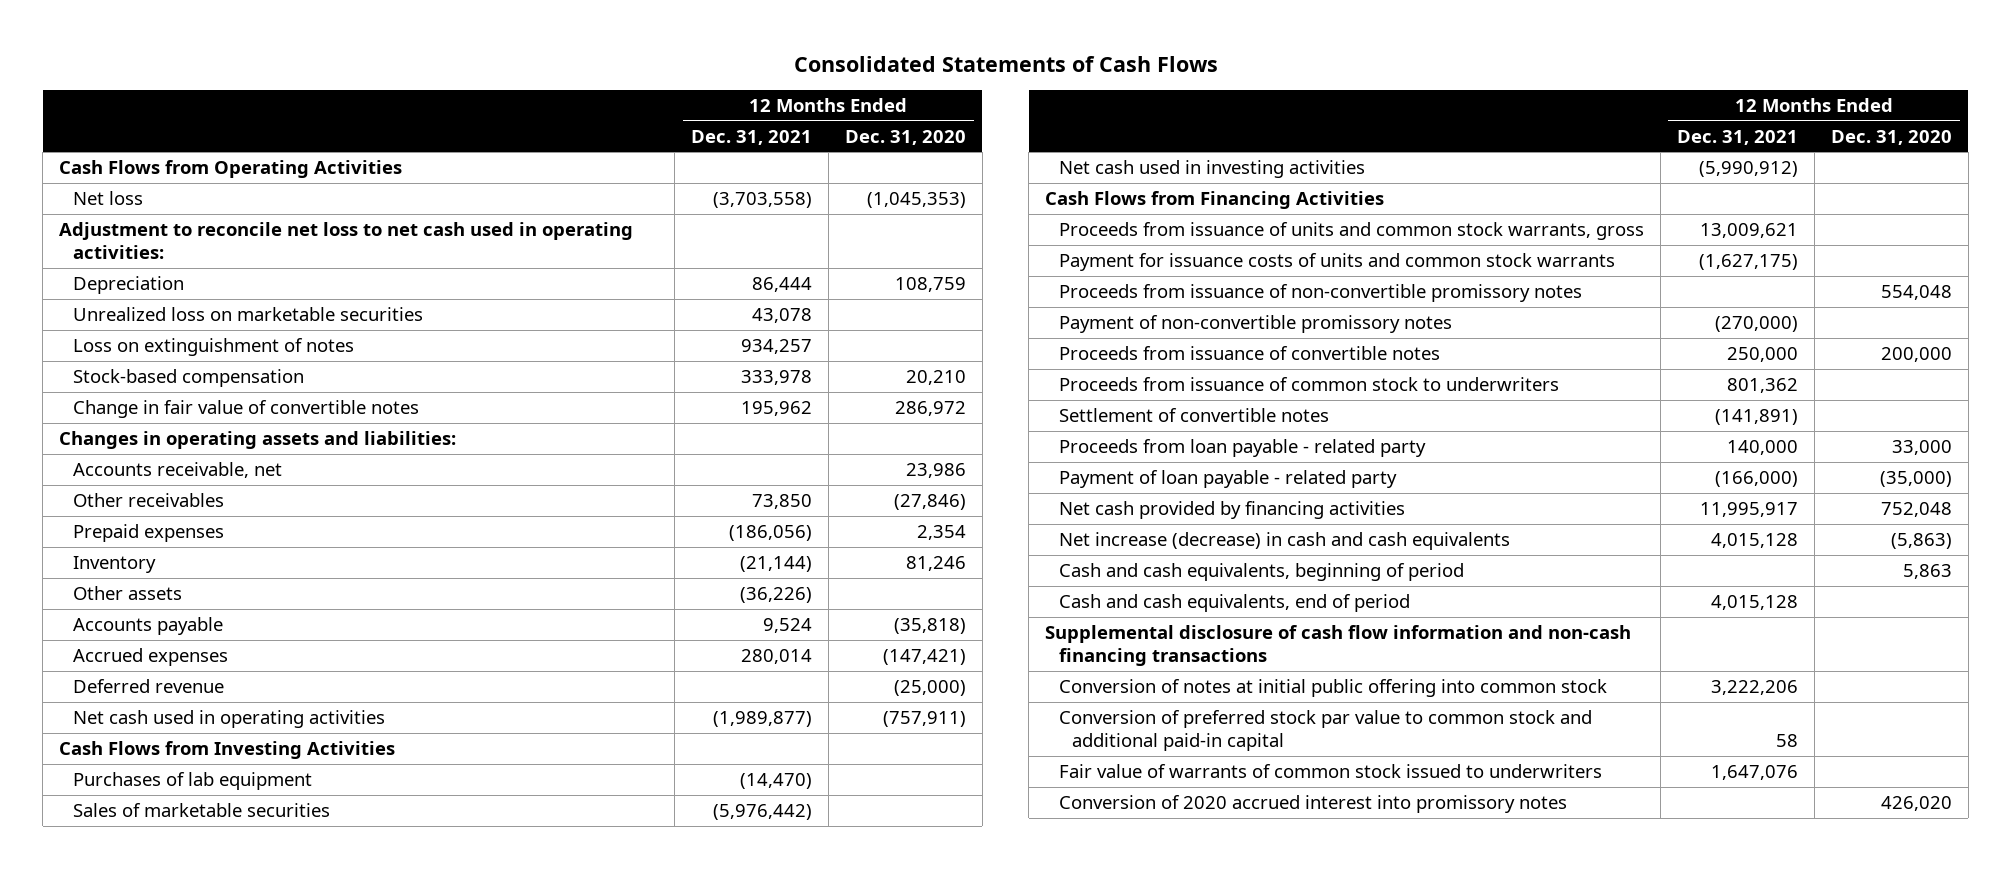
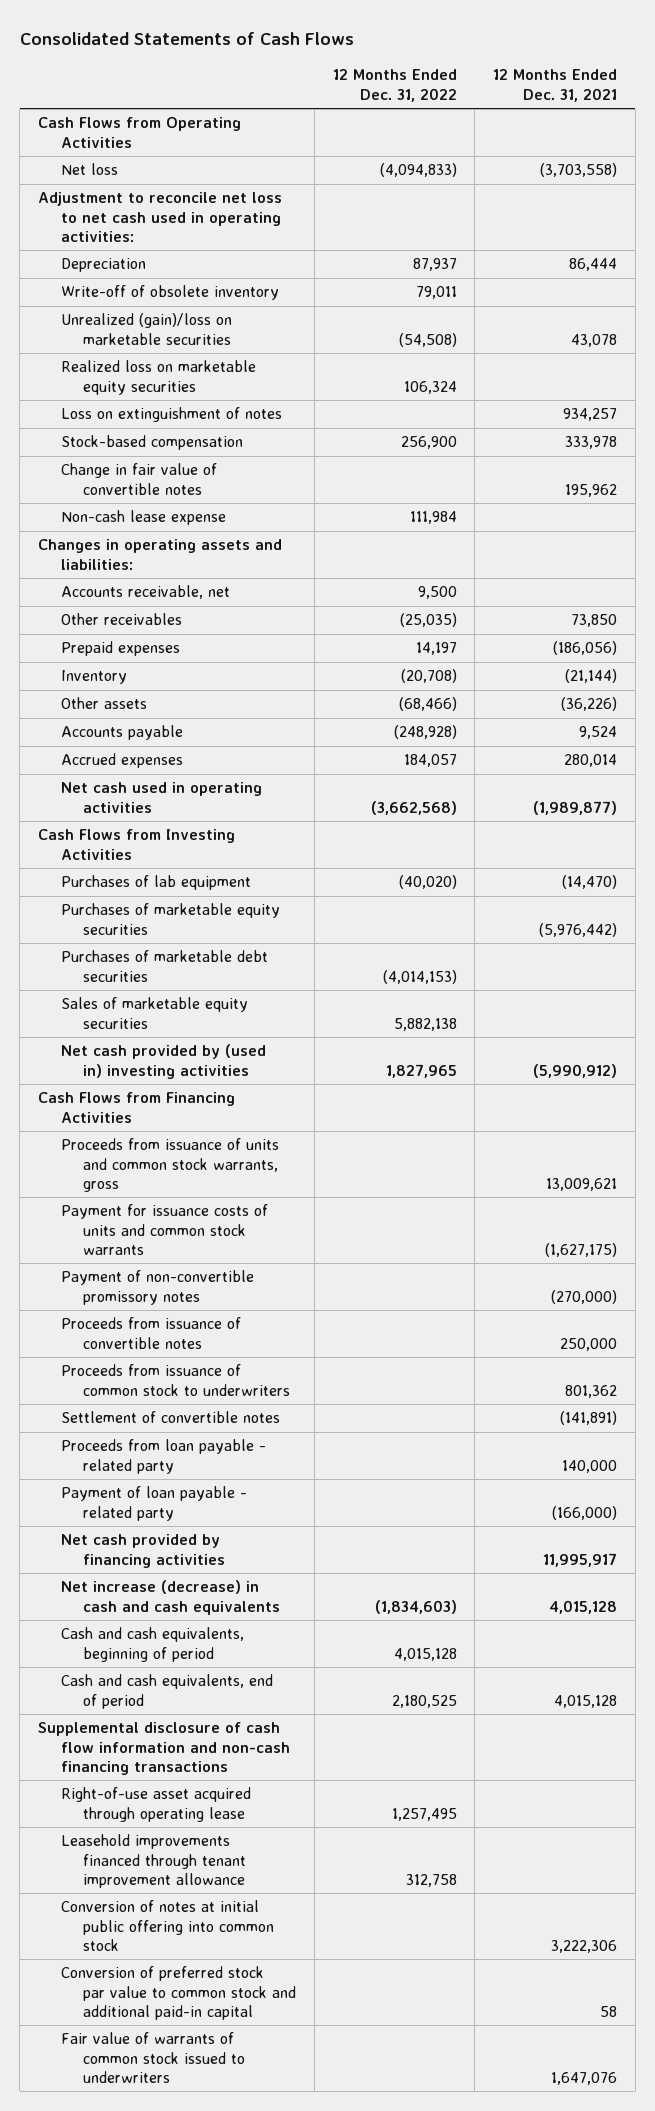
[844,129,966,145] Dec. 31, 2020 -> none
none -> [332,69,457,102] 12 Months Ended Dec. 31, 2022
none -> [60,285,279,301] Write-off of obsolete inventory
[72,307,423,322] Unrealized loss on marketable securities -> [60,313,232,345] Unrealized (gain)/loss on marketable securities
none -> [60,360,256,395] Realized loss on marketable equity securities
none -> [60,510,226,526] Non-cash lease expense
[72,679,224,694] Deferred revenue -> none
[72,803,330,818] Sales of marketable securities -> [60,903,280,935] Purchases of marketable equity securities
none -> [60,950,268,982] Purchases of marketable debt securities
none -> [60,997,248,1029] Sales of marketable equity securities
[1058,160,1365,179] Net cash used in investing activities -> [60,1044,266,1079] Net cash provided by (used in) investing activities
[1058,284,1582,303] Proceeds from issuance of non-convertible promissory notes -> none
none -> [60,1787,251,1822] Right-of-use asset acquired through operating lease
none -> [60,1834,247,1888] Leasehold improvements financed through tenant improvement allowance
[1710,680,1798,696] 3,222,206 -> [550,1939,617,1953] 3,222,306
[1058,795,1567,814] Conversion of 2020 accrued interest into promissory notes -> none

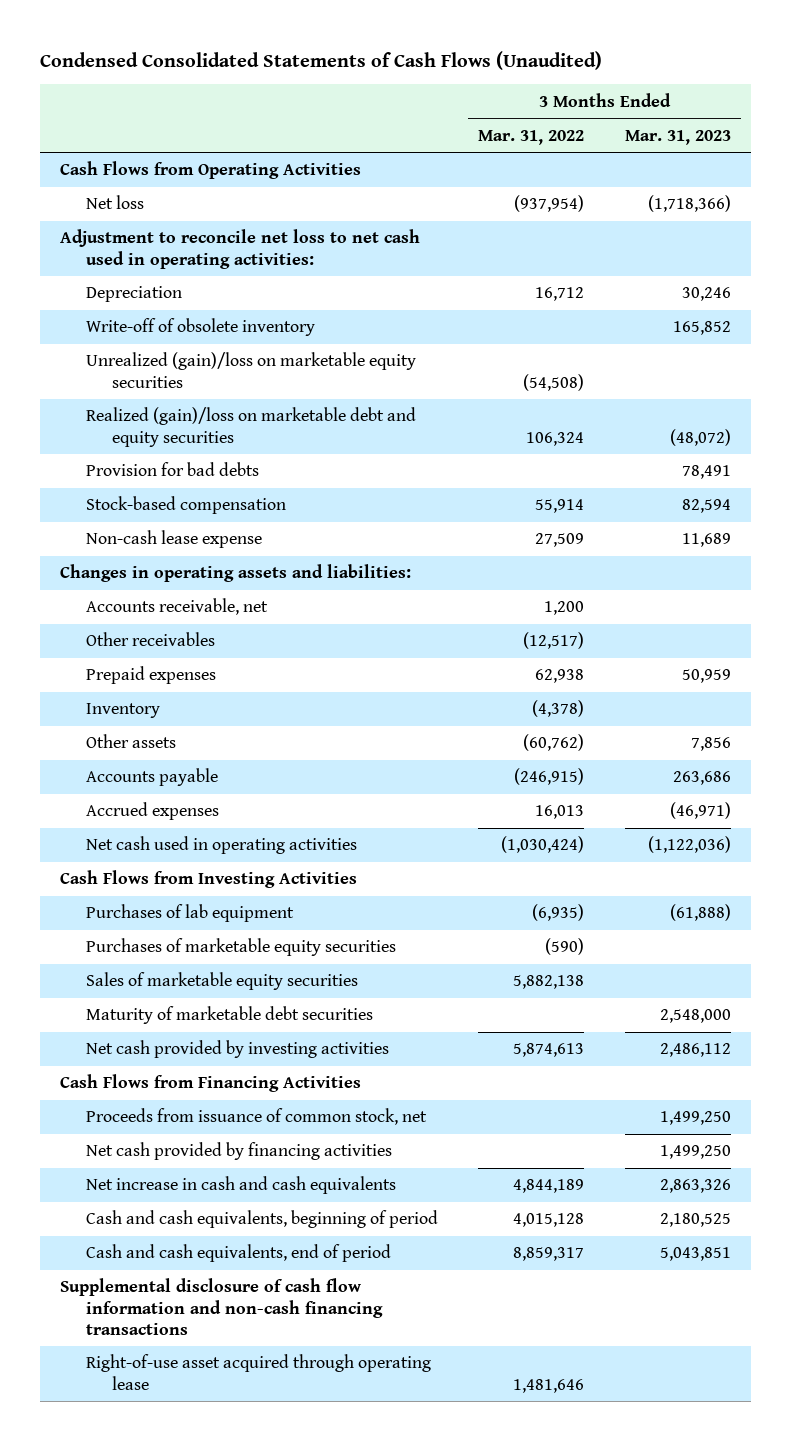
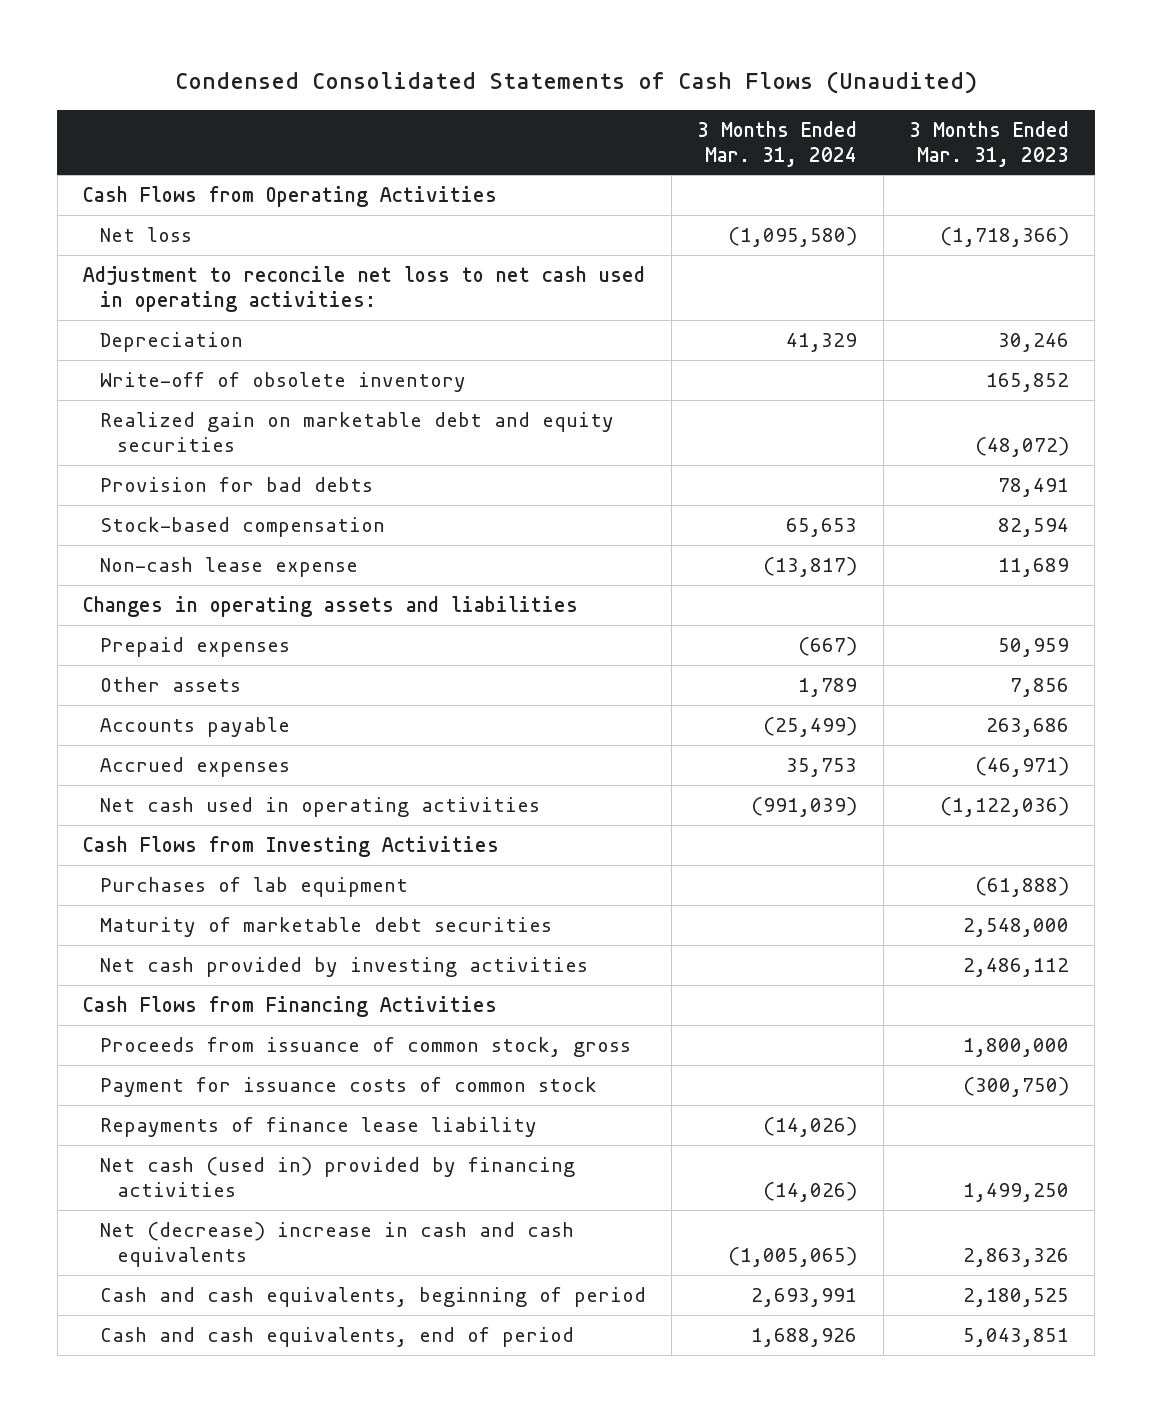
[478,129,585,145] Mar. 31, 2022 -> none
none -> [697,120,858,167] 3 Months Ended Mar. 31, 2024
[86,352,417,388] Unrealized (gain)/loss on marketable equity securities -> none
[86,407,417,447] Realized (gain)/loss on marketable debt and equity securities -> [99,411,614,452] Realized gain on marketable debt and equity securities
[86,598,269,616] Accounts receivable, net -> none
[86,632,216,647] Other receivables -> none
[59,564,411,583] Changes in operating assets and liabilities: -> [82,595,578,617] Changes in operating assets and liabilities
[86,703,161,719] Inventory -> none
[86,938,397,957] Purchases of marketable equity securities -> none
[86,972,359,991] Sales of marketable equity securities -> none
[86,1108,428,1126] Proceeds from issuance of common stock, net -> [99,1036,631,1057] Proceeds from issuance of common stock, gross
[659,1111,731,1126] 1,499,250 -> [963,1037,1070,1057] 1,800,000
none -> [99,1076,597,1097] Payment for issuance costs of common stock
none -> [99,1116,537,1137] Repayments of finance lease liability
[86,1142,393,1161] Net cash provided by financing activities -> [99,1156,575,1197] Net cash (used in) provided by financing activities
[86,1176,397,1195] Net increase in cash and cash equivalents -> [99,1221,574,1267] Net (decrease) increase in cash and cash equivalents
[59,1278,384,1335] Supplemental disclosure of cash flow information and non-cash financing transactions -> none
[86,1354,432,1390] Right-of-use asset acquired through operating lease -> none

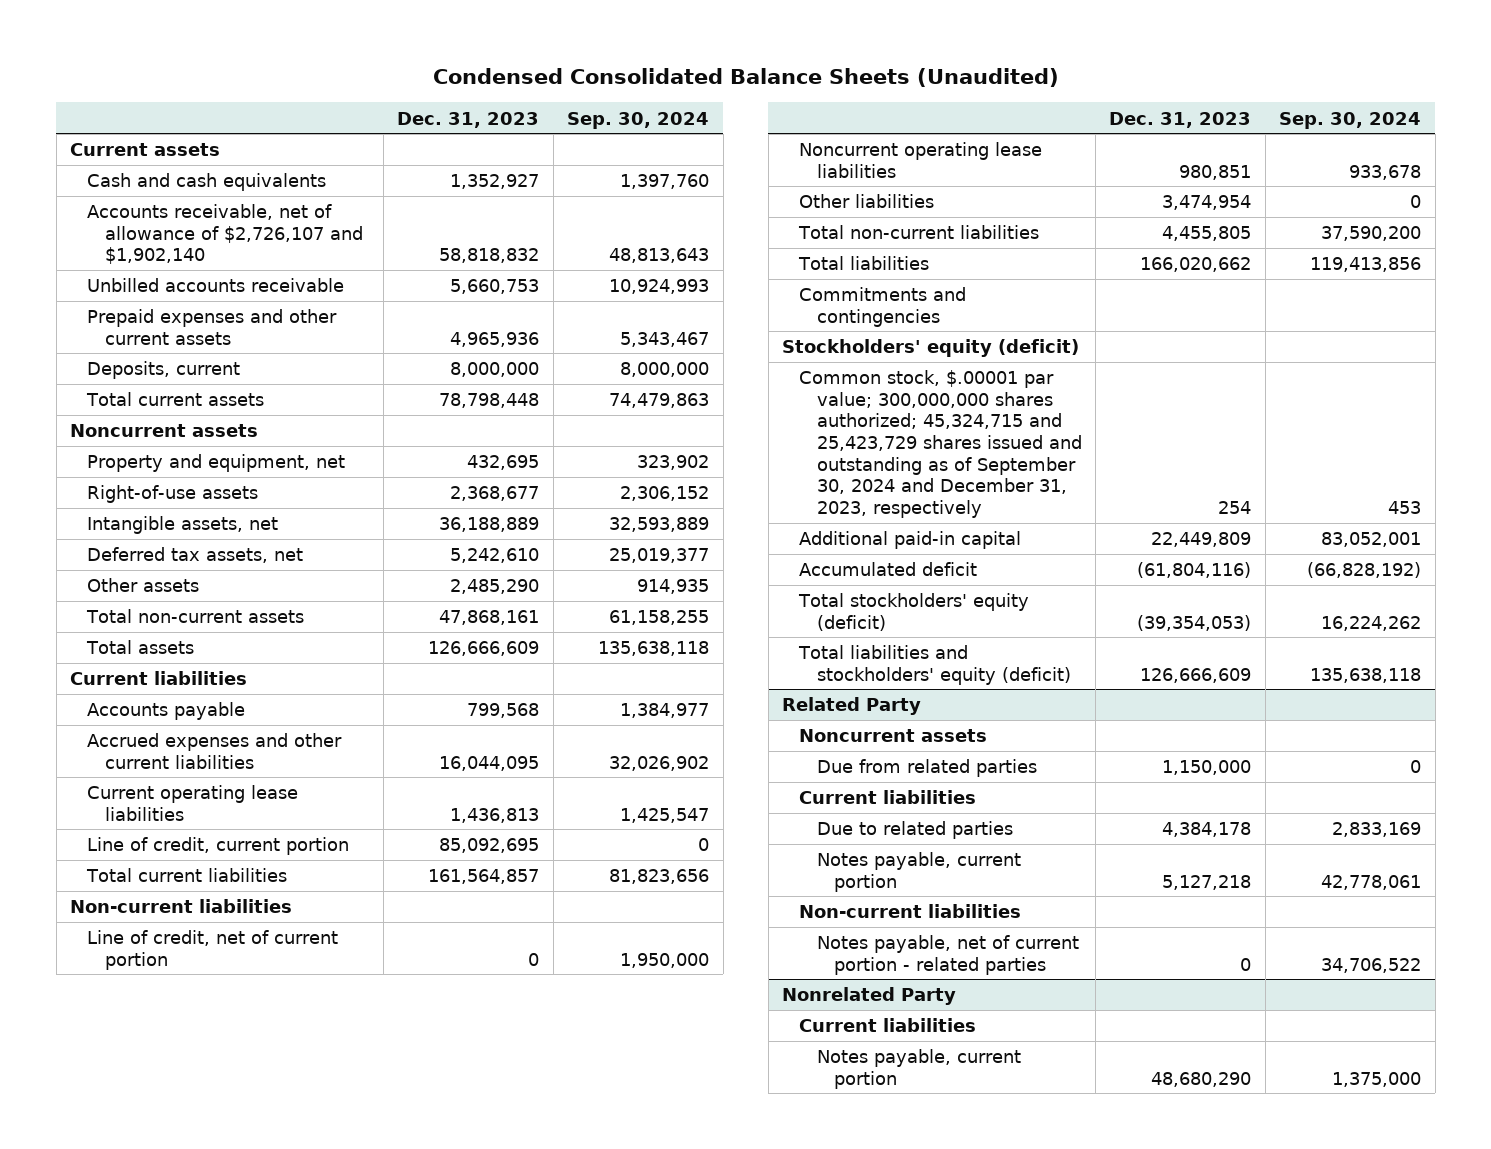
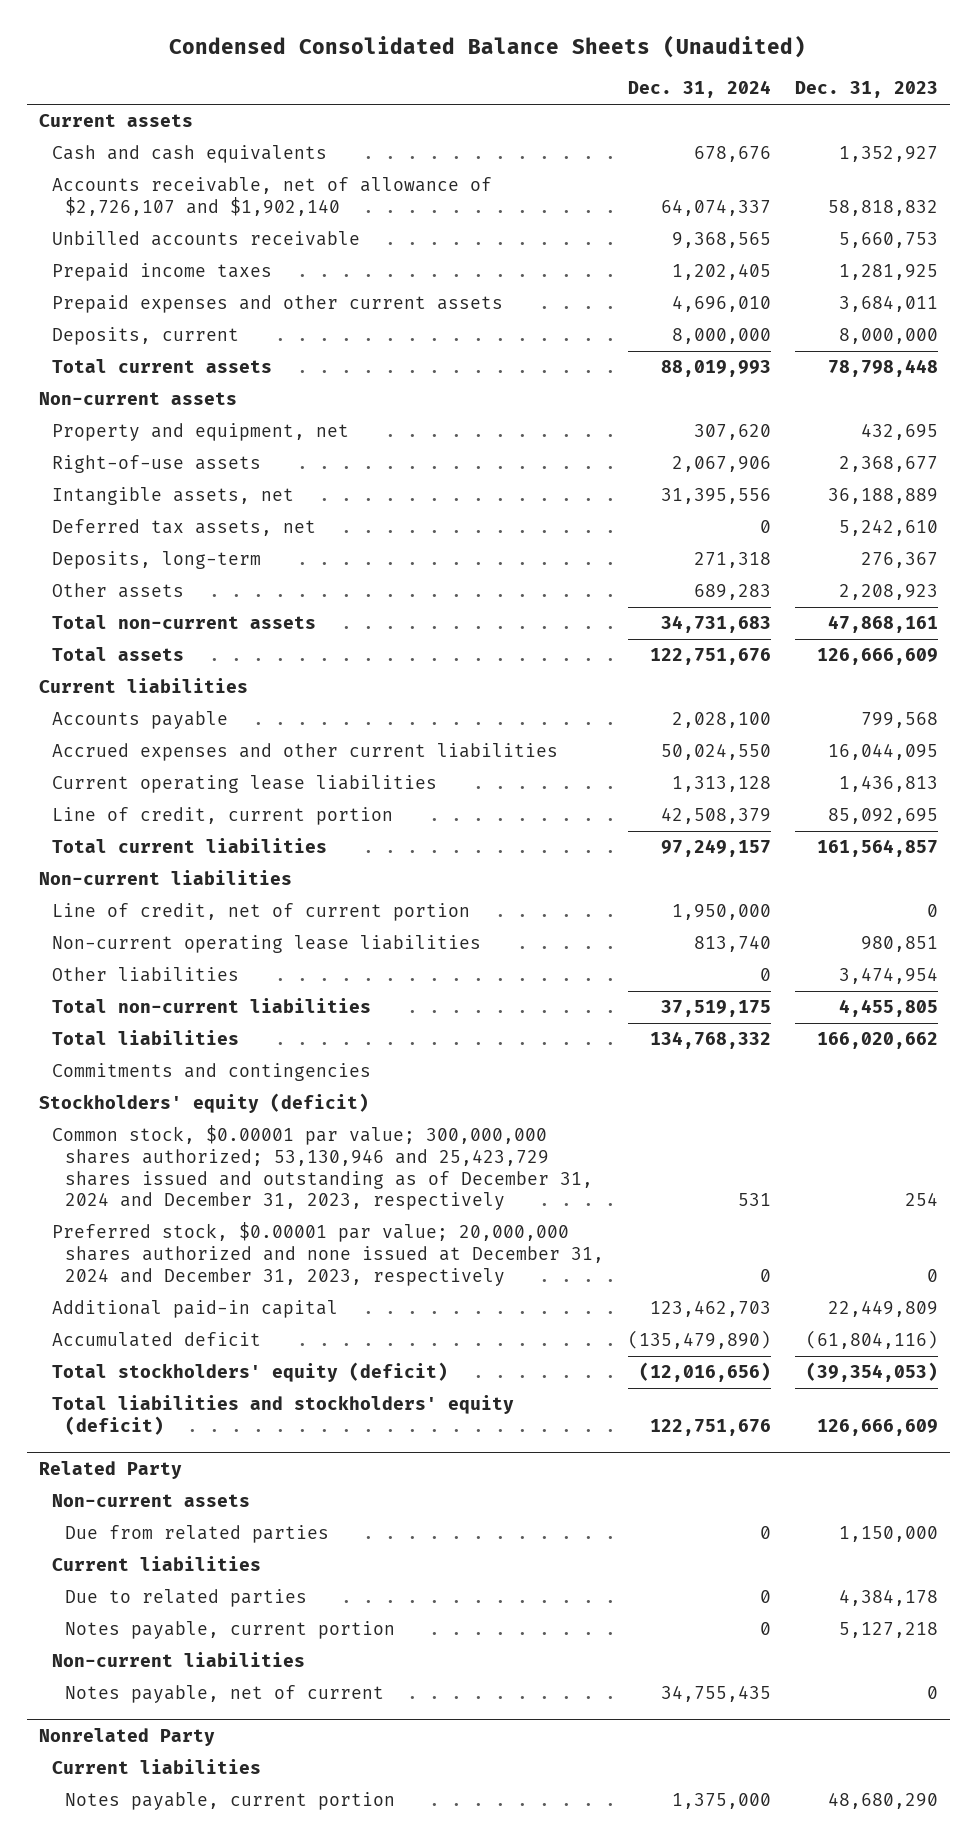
[567,111,710,129] Sep. 30, 2024 -> none
none -> [628,80,772,99] Dec. 31, 2024
none -> [51,263,272,282] Prepaid income taxes
[450,331,540,347] 4,965,936 -> [839,295,939,313] 3,684,011
[70,424,259,438] Noncurrent assets -> [38,392,237,406] Non-current assets
none -> [51,551,261,570] Deposits, long-term
[450,579,540,595] 2,485,290 -> [839,584,939,601] 2,208,923
[799,142,1043,178] Noncurrent operating lease liabilities -> [51,935,481,954] Non-current operating lease liabilities
[799,370,1082,518] Common stock, $.00001 par value; 300,000,000 shares authorized; 45,324,715 and 25,423,729 shares issued and outstanding as of September 30, 2024 and December 31, 2023, respectively -> [51,1125,593,1211] Common stock, $0.00001 par value; 300,000,000 shares authorized; 53,130,946 and 25,423,729 shares issued and outstanding as of December 31, 2024 and December 31, 2023, respectively
none -> [51,1222,604,1286] Preferred stock, $0.00001 par value; 20,000,000 shares authorized and none issued at December 31, 2024 and December 31, 2023, respectively
[799,729,988,743] Noncurrent assets -> [51,1494,250,1508] Non-current assets
[816,935,1079,975] Notes payable, net of current portion - related parties -> [64,1685,384,1704] Notes payable, net of current

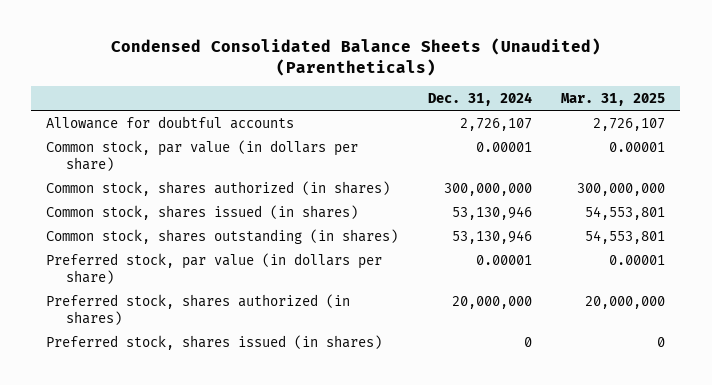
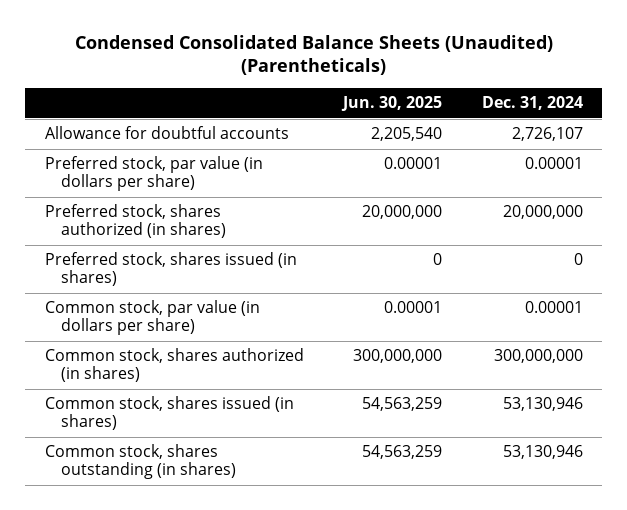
[561,93,666,107] Mar. 31, 2025 -> none
none -> [341,96,443,112] Jun. 30, 2025
[46,252,383,284] Preferred stock, par value (in dollars per share) -> [44,156,263,192] Preferred stock, par value (in dollars per share)
[46,293,351,325] Preferred stock, shares authorized (in shares) -> [44,204,226,239] Preferred stock, shares authorized (in shares)
[46,334,383,350] Preferred stock, shares issued (in shares) -> [44,252,297,287] Preferred stock, shares issued (in shares)

